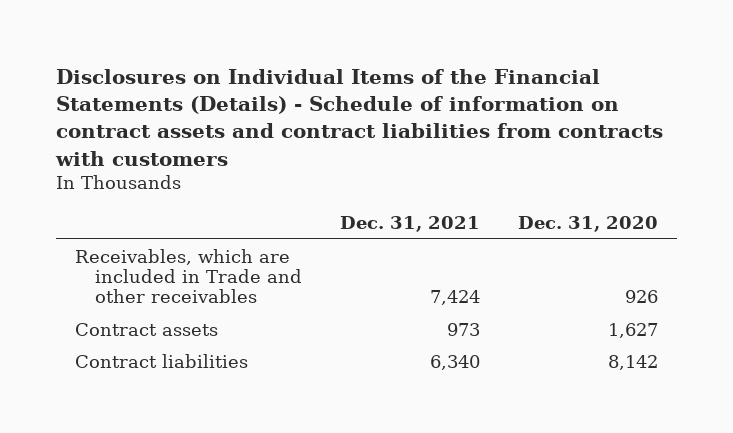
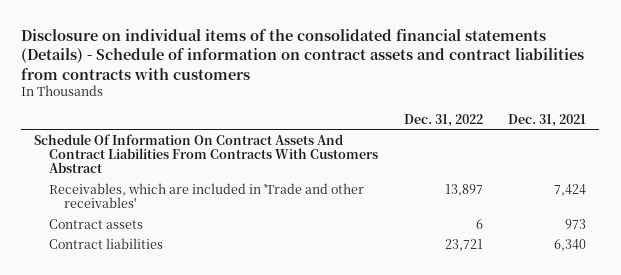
[55,68,664,166] Disclosures on Individual Items of the Financial Statements (Details) - Schedule of information on contract assets and contract liabilities from contracts with customers -> [21,28,585,80] Disclosure on individual items of the consolidated financial statements (Details) - Schedule of information on contract assets and contract liabilities from contracts with customers
[517,216,658,233] Dec. 31, 2020 -> none
none -> [403,113,483,127] Dec. 31, 2022
none -> [34,133,379,174] Schedule Of Information On Contract Assets And Contract Liabilities From Contracts With Customers Abstract
[75,248,303,303] Receivables, which are included in Trade and other receivables -> [49,182,365,209] Receivables, which are included in 'Trade and other receivables'

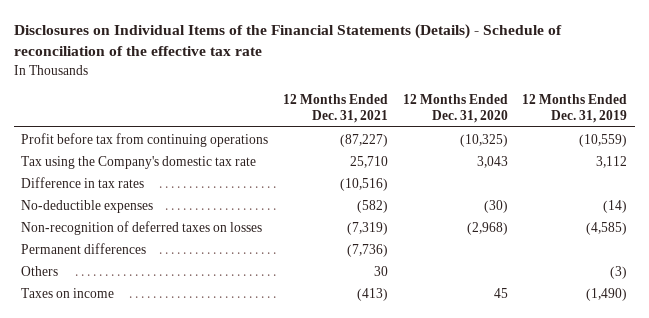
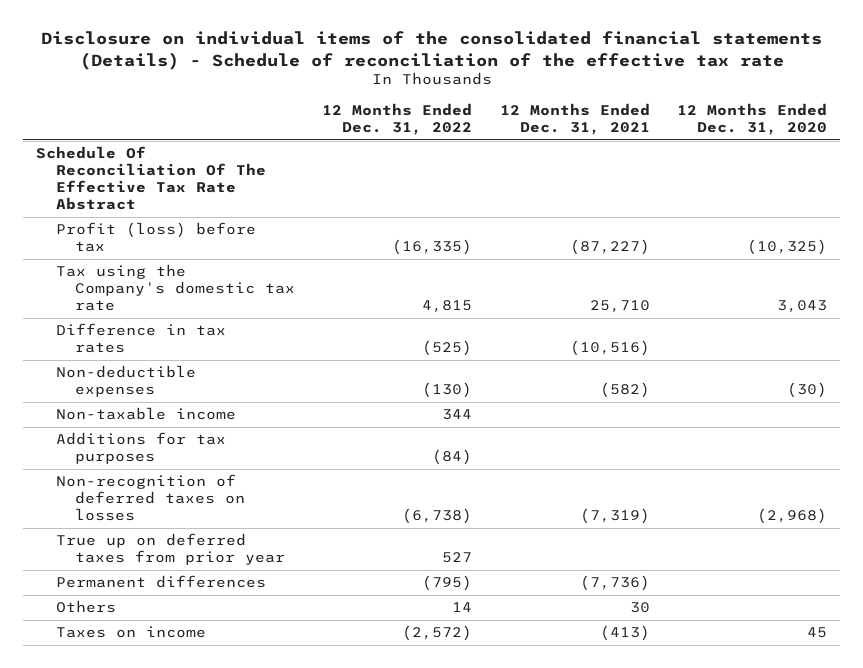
[13,24,562,57] Disclosures on Individual Items of the Financial Statements (Details) - Schedule of reconciliation of the effective tax rate -> [40,31,822,70] Disclosure on individual items of the consolidated financial statements (Details) - Schedule of reconciliation of the effective tax rate
[522,93,628,123] 12 Months Ended Dec. 31, 2019 -> none
none -> [322,103,473,136] 12 Months Ended Dec. 31, 2022
none -> [36,146,266,211] Schedule Of Reconciliation Of The Effective Tax Rate Abstract
[21,132,269,147] Profit before tax from continuing operations -> [55,222,256,253] Profit (loss) before tax
[21,199,154,213] No-deductible expenses -> [55,365,196,398] Non-deductible expenses
none -> [55,407,236,421] Non-taxable income
none -> [55,432,226,465] Additions for tax purposes
none -> [55,533,286,566] True up on deferred taxes from prior year

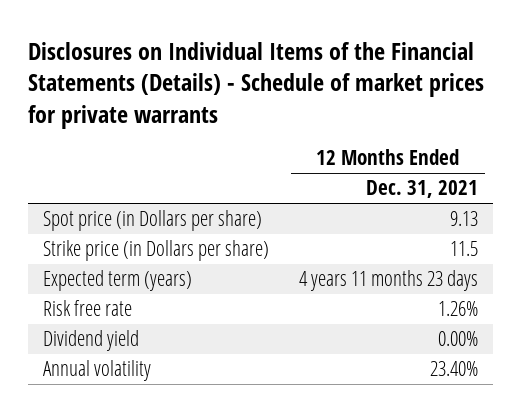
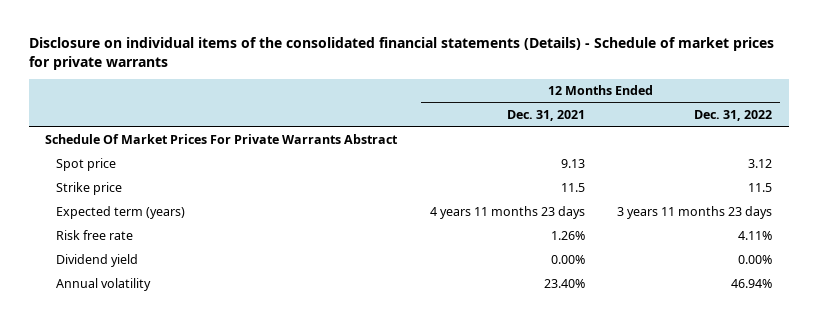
[27,41,484,129] Disclosures on Individual Items of the Financial Statements (Details) - Schedule of market prices for private warrants -> [28,36,774,70] Disclosure on individual items of the consolidated financial statements (Details) - Schedule of market prices for private warrants
none -> [694,110,773,122] Dec. 31, 2022
none -> [44,134,398,145] Schedule Of Market Prices For Private Warrants Abstract
[42,210,262,232] Spot price (in Dollars per share) -> [55,158,116,172] Spot price
[42,240,269,262] Strike price (in Dollars per share) -> [55,182,122,196] Strike price

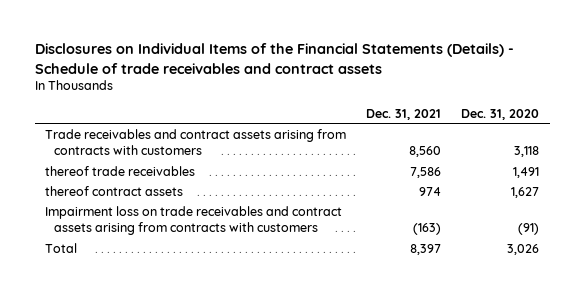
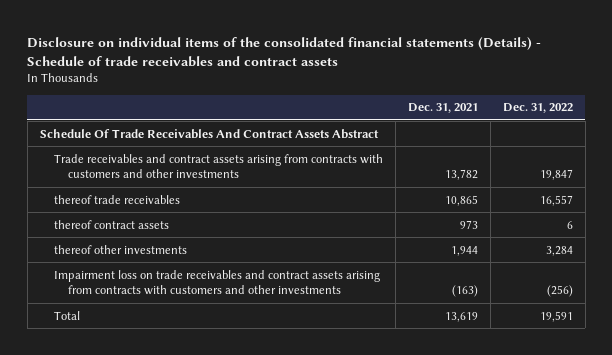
[34,43,514,74] Disclosures on Individual Items of the Financial Statements (Details) - Schedule of trade receivables and contract assets -> [27,36,542,67] Disclosure on individual items of the consolidated financial statements (Details) - Schedule of trade receivables and contract assets
[461,108,540,120] Dec. 31, 2020 -> none
none -> [502,103,573,114] Dec. 31, 2022
none -> [39,128,379,139] Schedule Of Trade Receivables And Contract Assets Abstract
[44,128,346,155] Trade receivables and contract assets arising from contracts with customers -> [54,153,384,178] Trade receivables and contract assets arising from contracts with customers and other investments
[409,145,442,157] 8,560 -> [444,168,478,180] 13,782
[410,166,442,178] 7,586 -> [444,194,478,206] 10,865
[419,186,442,196] 974 -> [459,219,478,229] 973
none -> [54,244,188,254] thereof other investments
[44,205,342,235] Impairment loss on trade receivables and contract assets arising from contracts with customers -> [54,269,381,295] Impairment loss on trade receivables and contract assets arising from contracts with customers and other investments
[410,243,442,255] 8,397 -> [444,311,478,322] 13,619

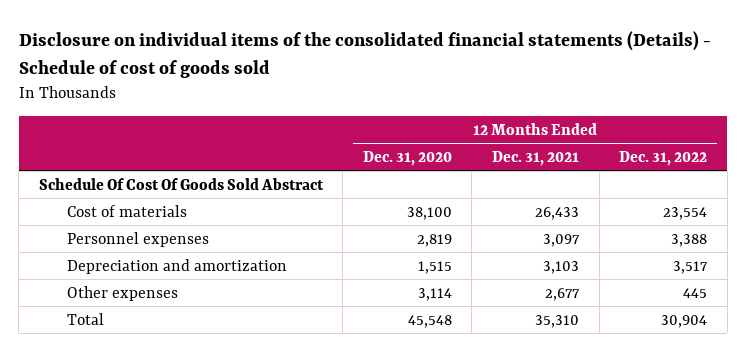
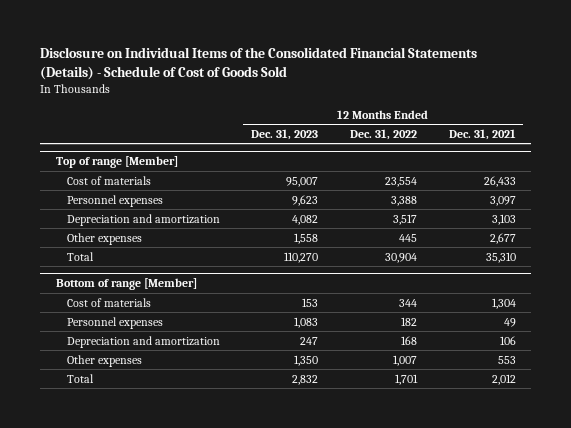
[18,31,711,79] Disclosure on individual items of the consolidated financial statements (Details) - Schedule of cost of goods sold -> [39,47,477,80] Disclosure on Individual Items of the Consolidated Financial Statements (Details) - Schedule of Cost of Goods Sold
[362,150,452,166] Dec. 31, 2020 -> none
none -> [251,128,319,140] Dec. 31, 2023
[38,177,324,190] Schedule Of Cost Of Goods Sold Abstract -> none
none -> [55,155,178,168] Top of range [Member]
none -> [55,277,197,290] Bottom of range [Member]
none -> [66,297,151,307] Cost of materials
none -> [66,316,163,329] Personnel expenses
none -> [66,335,220,348] Depreciation and amortization
none -> [66,354,142,367] Other expenses
none -> [66,373,94,383] Total

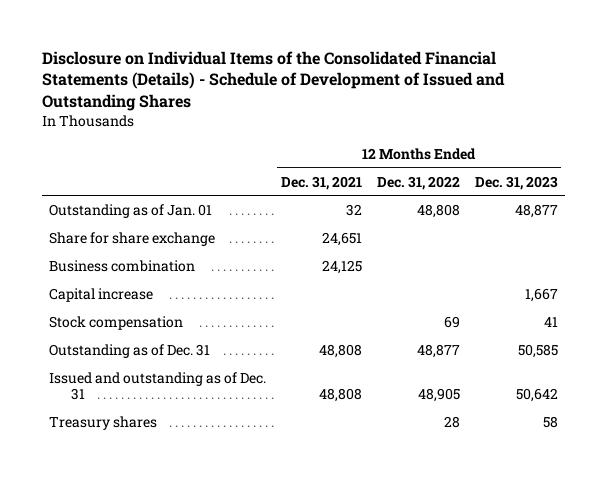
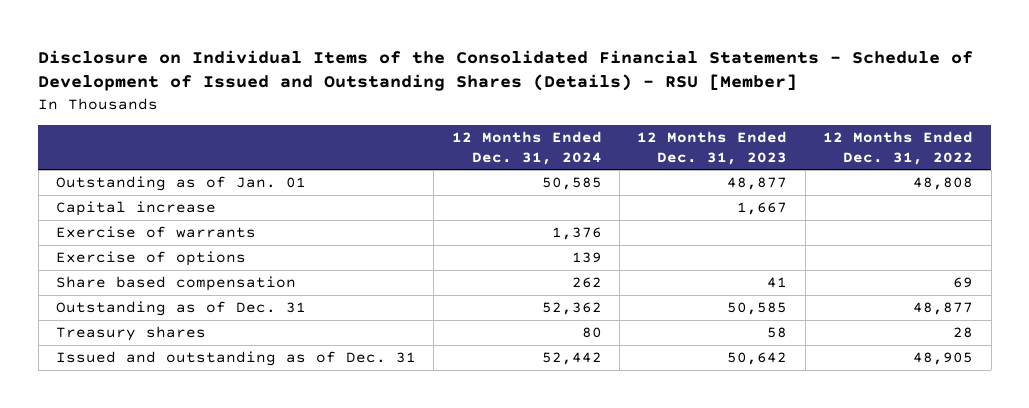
[41,50,505,112] Disclosure on Individual Items of the Consolidated Financial Statements (Details) - Schedule of Development of Issued and Outstanding Shares -> [38,49,974,92] Disclosure on Individual Items of the Consolidated Financial Statements - Schedule of Development of Issued and Outstanding Shares (Details) - RSU [Member]
[280,175,362,190] Dec. 31, 2021 -> none
none -> [451,130,602,165] 12 Months Ended Dec. 31, 2024
[49,231,216,246] Share for share exchange -> none
[49,259,196,272] Business combination -> none
none -> [55,225,256,238] Exercise of warrants
none -> [55,250,246,266] Exercise of options
[49,315,184,330] Stock compensation -> [55,275,296,291] Share based compensation
[49,371,267,401] Issued and outstanding as of Dec. 31 -> [55,350,416,366] Issued and outstanding as of Dec. 31

